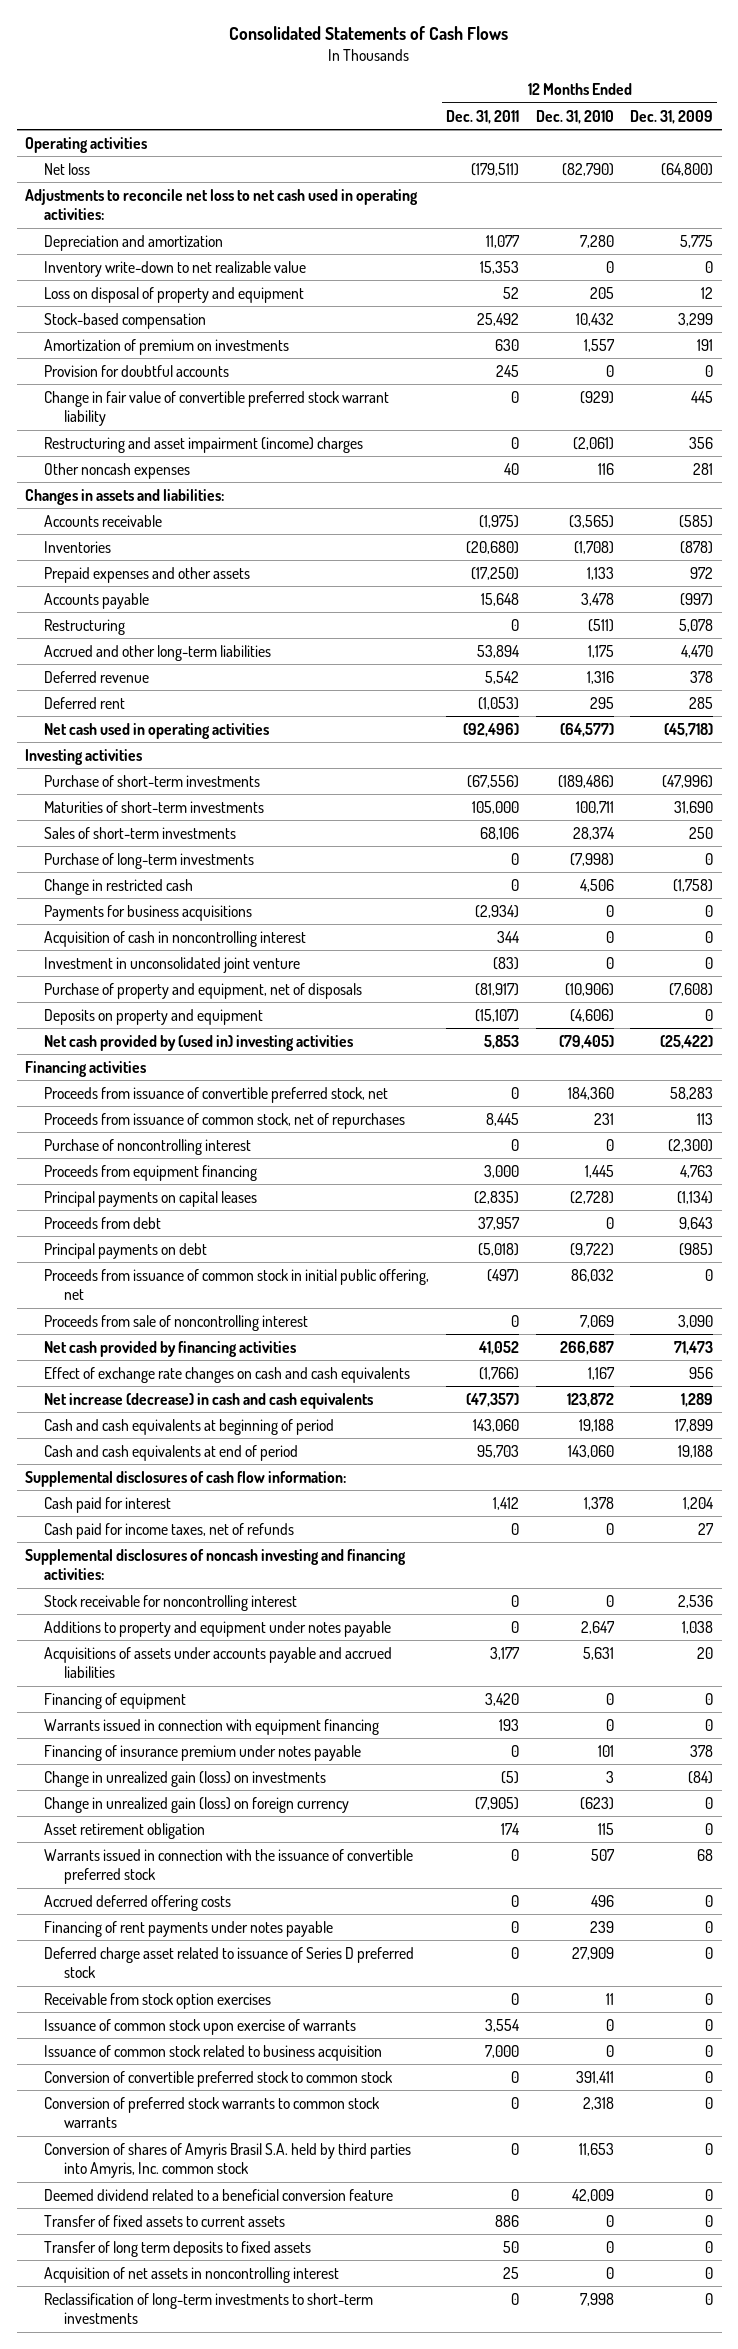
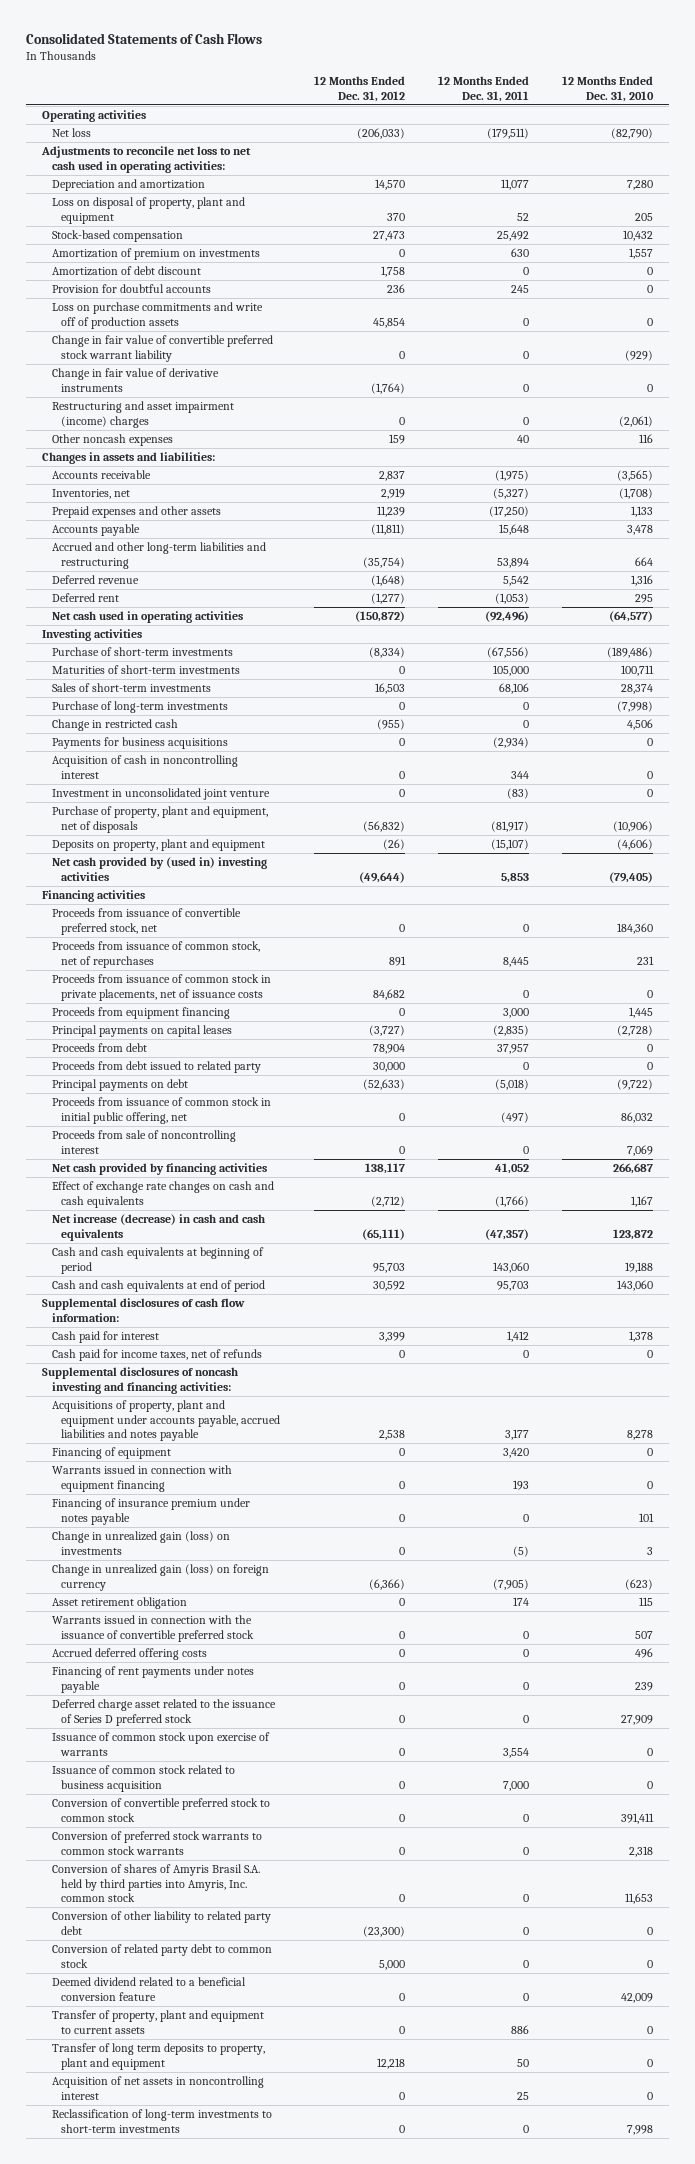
[630,109,714,124] Dec. 31, 2009 -> none
none -> [313,76,405,102] 12 Months Ended Dec. 31, 2012
[44,260,307,277] Inventory write-down to net realizable value -> none
[44,286,305,303] Loss on disposal of property and equipment -> [51,197,245,224] Loss on disposal of property, plant and equipment
none -> [51,266,201,277] Amortization of debt discount
none -> [51,302,263,329] Loss on purchase commitments and write off of production assets
none -> [51,368,219,392] Change in fair value of derivative instruments
[44,540,112,553] Inventories -> [51,489,130,500] Inventories, net
[466,540,520,554] (20,680) -> [492,488,529,500] (5,327)
[44,618,126,635] Restructuring -> none
[44,644,272,661] Accrued and other long-term liabilities -> [51,542,266,569] Accrued and other long-term liabilities and restructuring
[587,644,614,658] 1,175 -> [634,556,653,566] 664
[44,982,363,999] Purchase of property and equipment, net of disposals -> [51,806,268,833] Purchase of property, plant and equipment, net of disposals
[44,1008,264,1025] Deposits on property and equipment -> [51,839,265,852] Deposits on property, plant and equipment
[44,1138,252,1155] Purchase of noncontrolling interest -> none
none -> [51,974,271,1001] Proceeds from issuance of common stock in private placements, net of issuance costs
none -> [51,1061,261,1074] Proceeds from debt issued to related party
[44,1594,298,1611] Stock receivable for noncontrolling interest -> none
[44,1620,392,1637] Additions to property and equipment under notes payable -> none
[44,1646,393,1679] Acquisitions of assets under accounts payable and accrued liabilities -> [51,1400,281,1442] Acquisitions of property, plant and equipment under accounts payable, accrued liabilities and notes payable
[582,1646,614,1660] 5,631 -> [626,1430,653,1441] 8,278
[44,1992,272,2009] Receivable from stock option exercises -> none
[44,1946,415,1979] Deferred charge asset related to issuance of Series D preferred stock -> [51,1699,276,1726] Deferred charge asset related to the issuance of Series D preferred stock
none -> [51,1911,271,1935] Conversion of other liability to related party debt
none -> [51,1944,272,1968] Conversion of related party debt to common stock
[44,2214,286,2227] Transfer of fixed assets to current assets -> [51,2010,264,2034] Transfer of property, plant and equipment to current assets
[44,2240,312,2257] Transfer of long term deposits to fixed assets -> [51,2043,265,2070] Transfer of long term deposits to property, plant and equipment

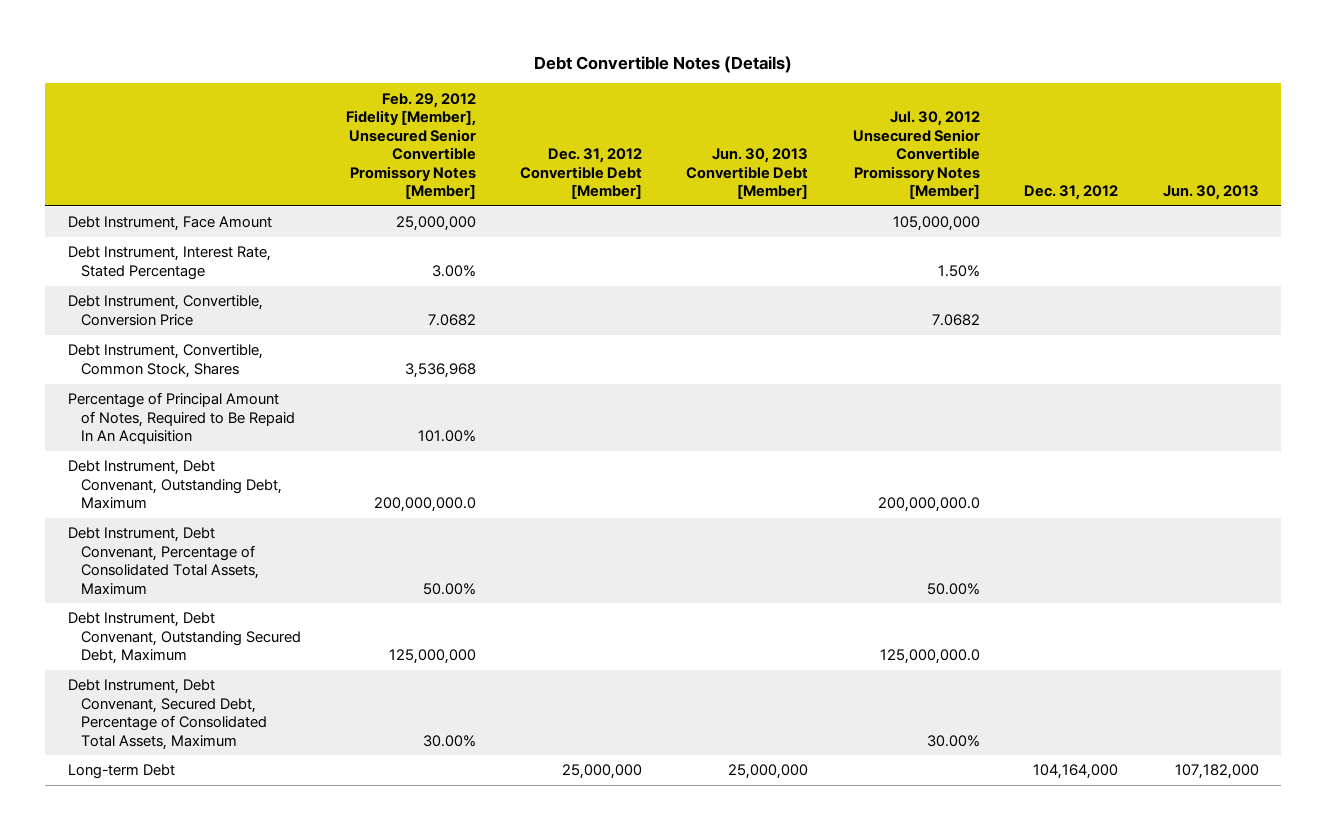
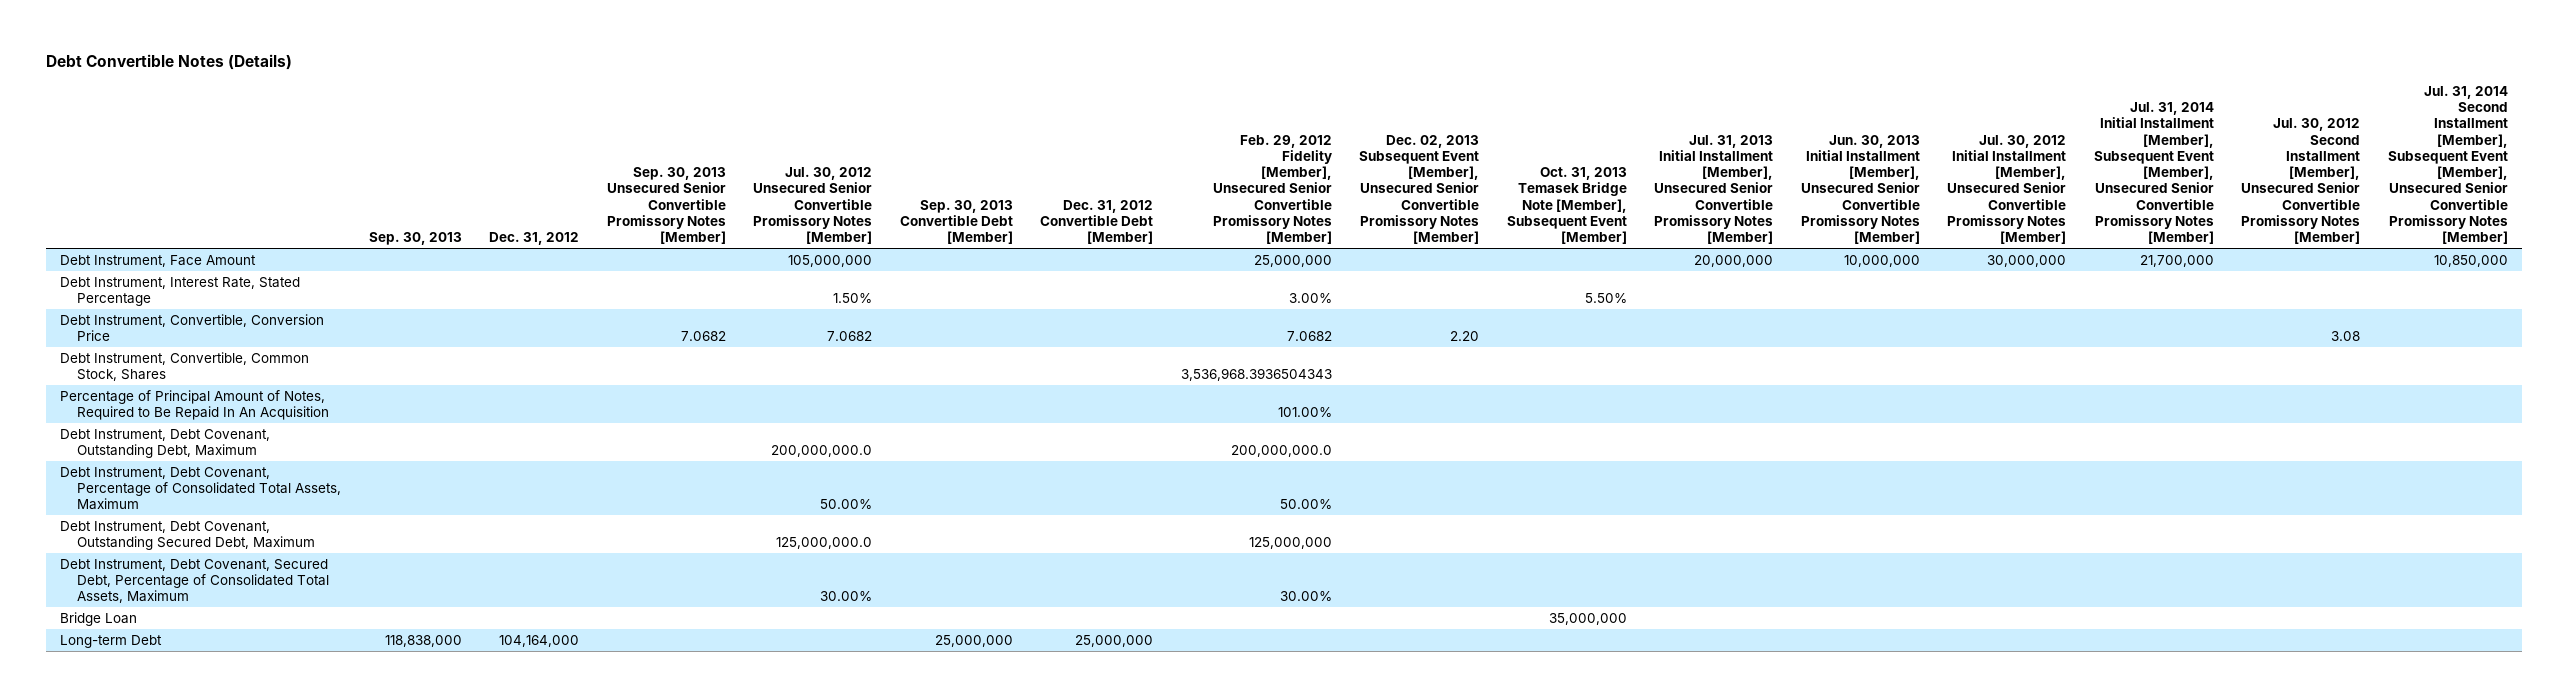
[686,148,809,200] Jun. 30, 2013 Convertible Debt [Member] -> none
[1162,185,1259,201] Jun. 30, 2013 -> none
none -> [368,232,462,246] Sep. 30, 2013
none -> [606,167,726,245] Sep. 30, 2013 Unsecured Senior Convertible Promissory Notes [Member]
none -> [899,199,1013,245] Sep. 30, 2013 Convertible Debt [Member]
none -> [1359,134,1480,245] Dec. 02, 2013 Subsequent Event [Member], Unsecured Senior Convertible Promissory Notes [Member]
none -> [1506,167,1627,245] Oct. 31, 2013 Temasek Bridge Note [Member], Subsequent Event [Member]
none -> [1654,134,1774,245] Jul. 31, 2013 Initial Installment [Member], Unsecured Senior Convertible Promissory Notes [Member]
none -> [1800,134,1920,245] Jun. 30, 2013 Initial Installment [Member], Unsecured Senior Convertible Promissory Notes [Member]
none -> [1947,134,2067,245] Jul. 30, 2012 Initial Installment [Member], Unsecured Senior Convertible Promissory Notes [Member]
none -> [2093,101,2214,245] Jul. 31, 2014 Initial Installment [Member], Subsequent Event [Member], Unsecured Senior Convertible Promissory Notes [Member]
none -> [2241,118,2361,245] Jul. 30, 2012 Second Installment [Member], Unsecured Senior Convertible Promissory Notes [Member]
none -> [2387,85,2508,245] Jul. 31, 2014 Second Installment [Member], Subsequent Event [Member], Unsecured Senior Convertible Promissory Notes [Member]
[404,362,476,378] 3,536,968 -> [1180,368,1332,382] 3,536,968.3936504343
[67,460,283,510] Debt Instrument, Debt Convenant, Outstanding Debt, Maximum -> [59,428,270,459] Debt Instrument, Debt Covenant, Outstanding Debt, Maximum
[67,527,260,595] Debt Instrument, Debt Convenant, Percentage of Consolidated Total Assets, Maximum -> [59,466,342,511] Debt Instrument, Debt Covenant, Percentage of Consolidated Total Assets, Maximum
[67,612,302,665] Debt Instrument, Debt Convenant, Outstanding Secured Debt, Maximum -> [59,520,316,551] Debt Instrument, Debt Covenant, Outstanding Secured Debt, Maximum
[67,679,268,750] Debt Instrument, Debt Convenant, Secured Debt, Percentage of Consolidated Total Assets, Maximum -> [59,558,330,604] Debt Instrument, Debt Covenant, Secured Debt, Percentage of Consolidated Total Assets, Maximum
none -> [59,611,137,626] Bridge Loan

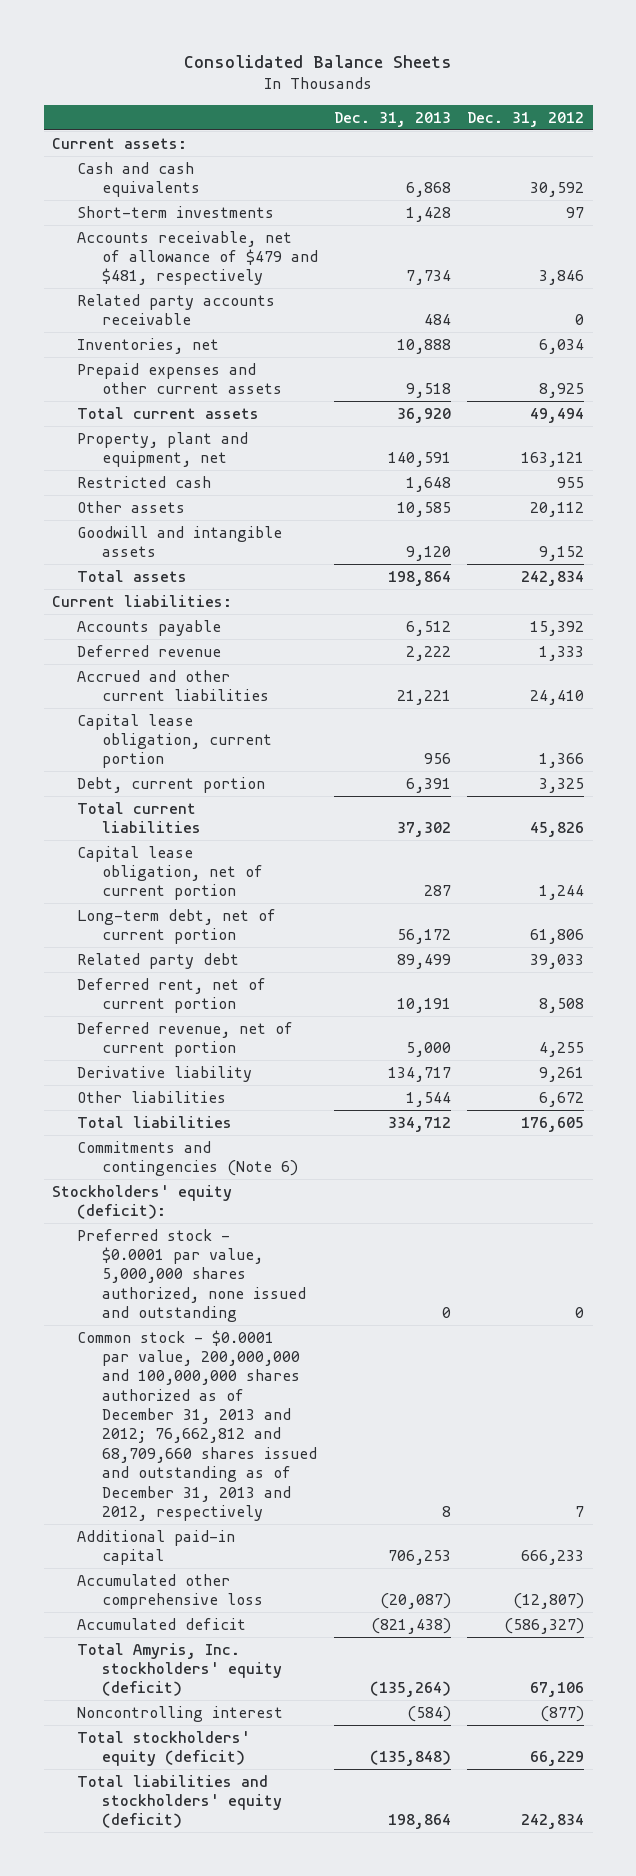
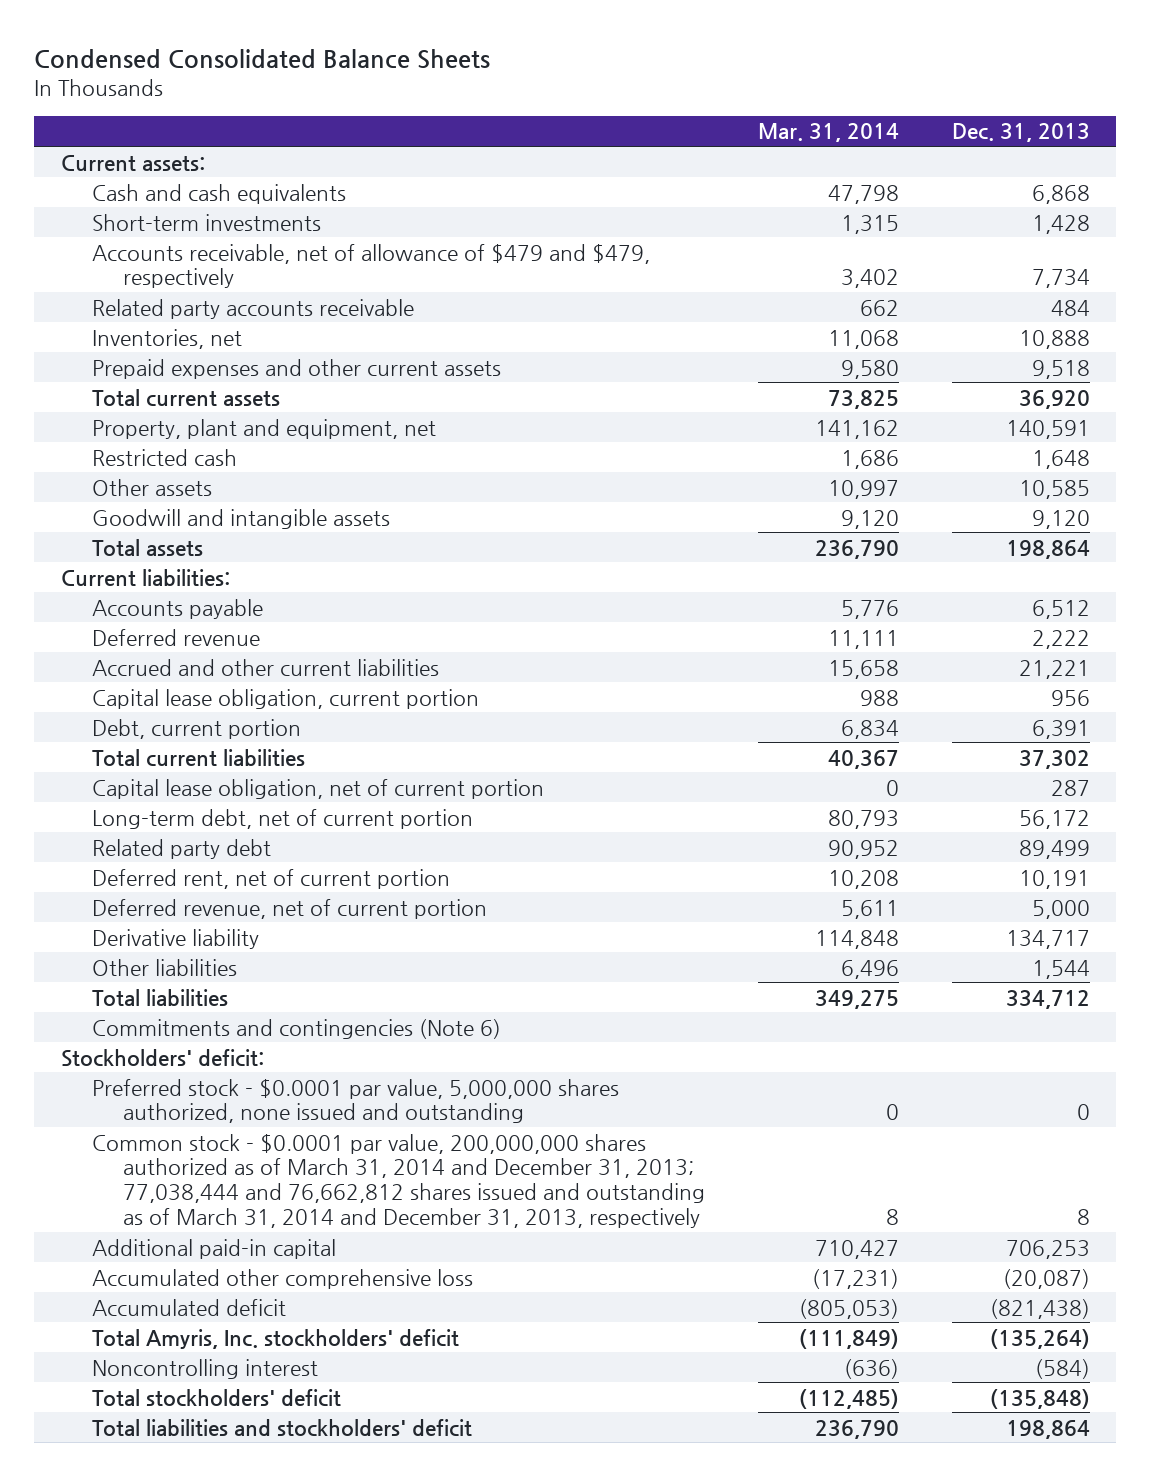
[184,55,453,69] Consolidated Balance Sheets -> [34,48,491,69] Condensed Consolidated Balance Sheets
[467,112,585,128] Dec. 31, 2012 -> none
none -> [757,123,899,143] Mar. 31, 2014
[76,230,318,286] Accounts receivable, net of allowance of $479 and $481, respectively -> [91,243,650,289] Accounts receivable, net of allowance of $479 and $479, respectively
[51,1184,232,1220] Stockholders' equity (deficit): -> [60,1048,264,1067] Stockholders' deficit:
[76,1329,317,1521] Common stock - $0.0001 par value, 200,000,000 and 100,000,000 shares authorized as of December 31, 2013 and 2012; 76,662,812 and 68,709,660 shares issued and outstanding as of December 31, 2013 and 2012, respectively -> [91,1133,706,1228] Common stock - $0.0001 par value, 200,000,000 shares authorized as of March 31, 2014 and December 31, 2013; 77,038,444 and 76,662,812 shares issued and outstanding as of March 31, 2014 and December 31, 2013, respectively
[76,1642,282,1697] Total Amyris, Inc. stockholders' equity (deficit) -> [91,1328,459,1349] Total Amyris, Inc. stockholders' deficit
[76,1730,250,1767] Total stockholders' equity (deficit) -> [91,1388,341,1407] Total stockholders' deficit
[76,1774,282,1829] Total liabilities and stockholders' equity (deficit) -> [91,1418,472,1437] Total liabilities and stockholders' deficit

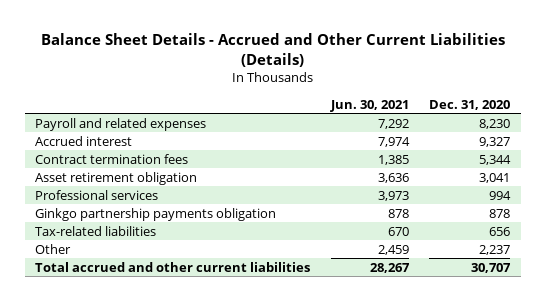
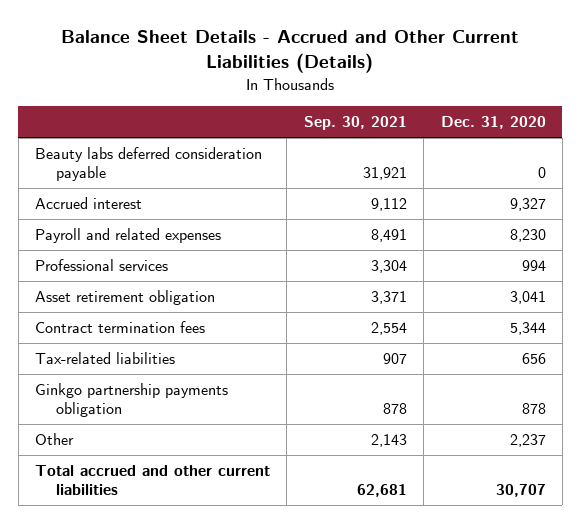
[329,99,409,112] Jun. 30, 2021 -> none
none -> [303,116,407,131] Sep. 30, 2021
none -> [35,147,263,182] Beauty labs deferred consideration payable
[34,117,206,131] Payroll and related expenses -> [35,228,222,244] Payroll and related expenses
[34,171,197,185] Asset retirement obligation -> [35,290,216,306] Asset retirement obligation
[34,153,188,164] Contract termination fees -> [35,321,206,334] Contract termination fees
[34,207,276,221] Ginkgo partnership payments obligation -> [35,383,229,418] Ginkgo partnership payments obligation

